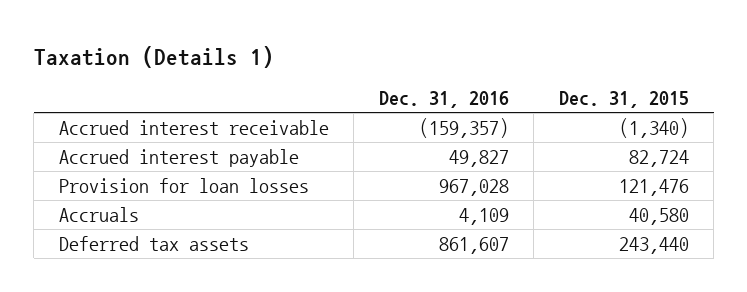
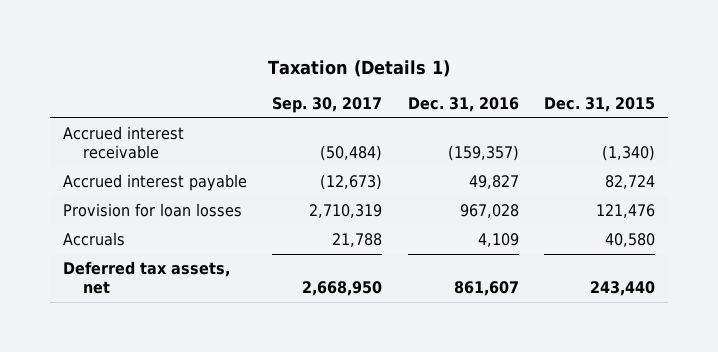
none -> [272,96,383,113] Sep. 30, 2017
[58,235,249,251] Deferred tax assets -> [62,261,230,295] Deferred tax assets, net

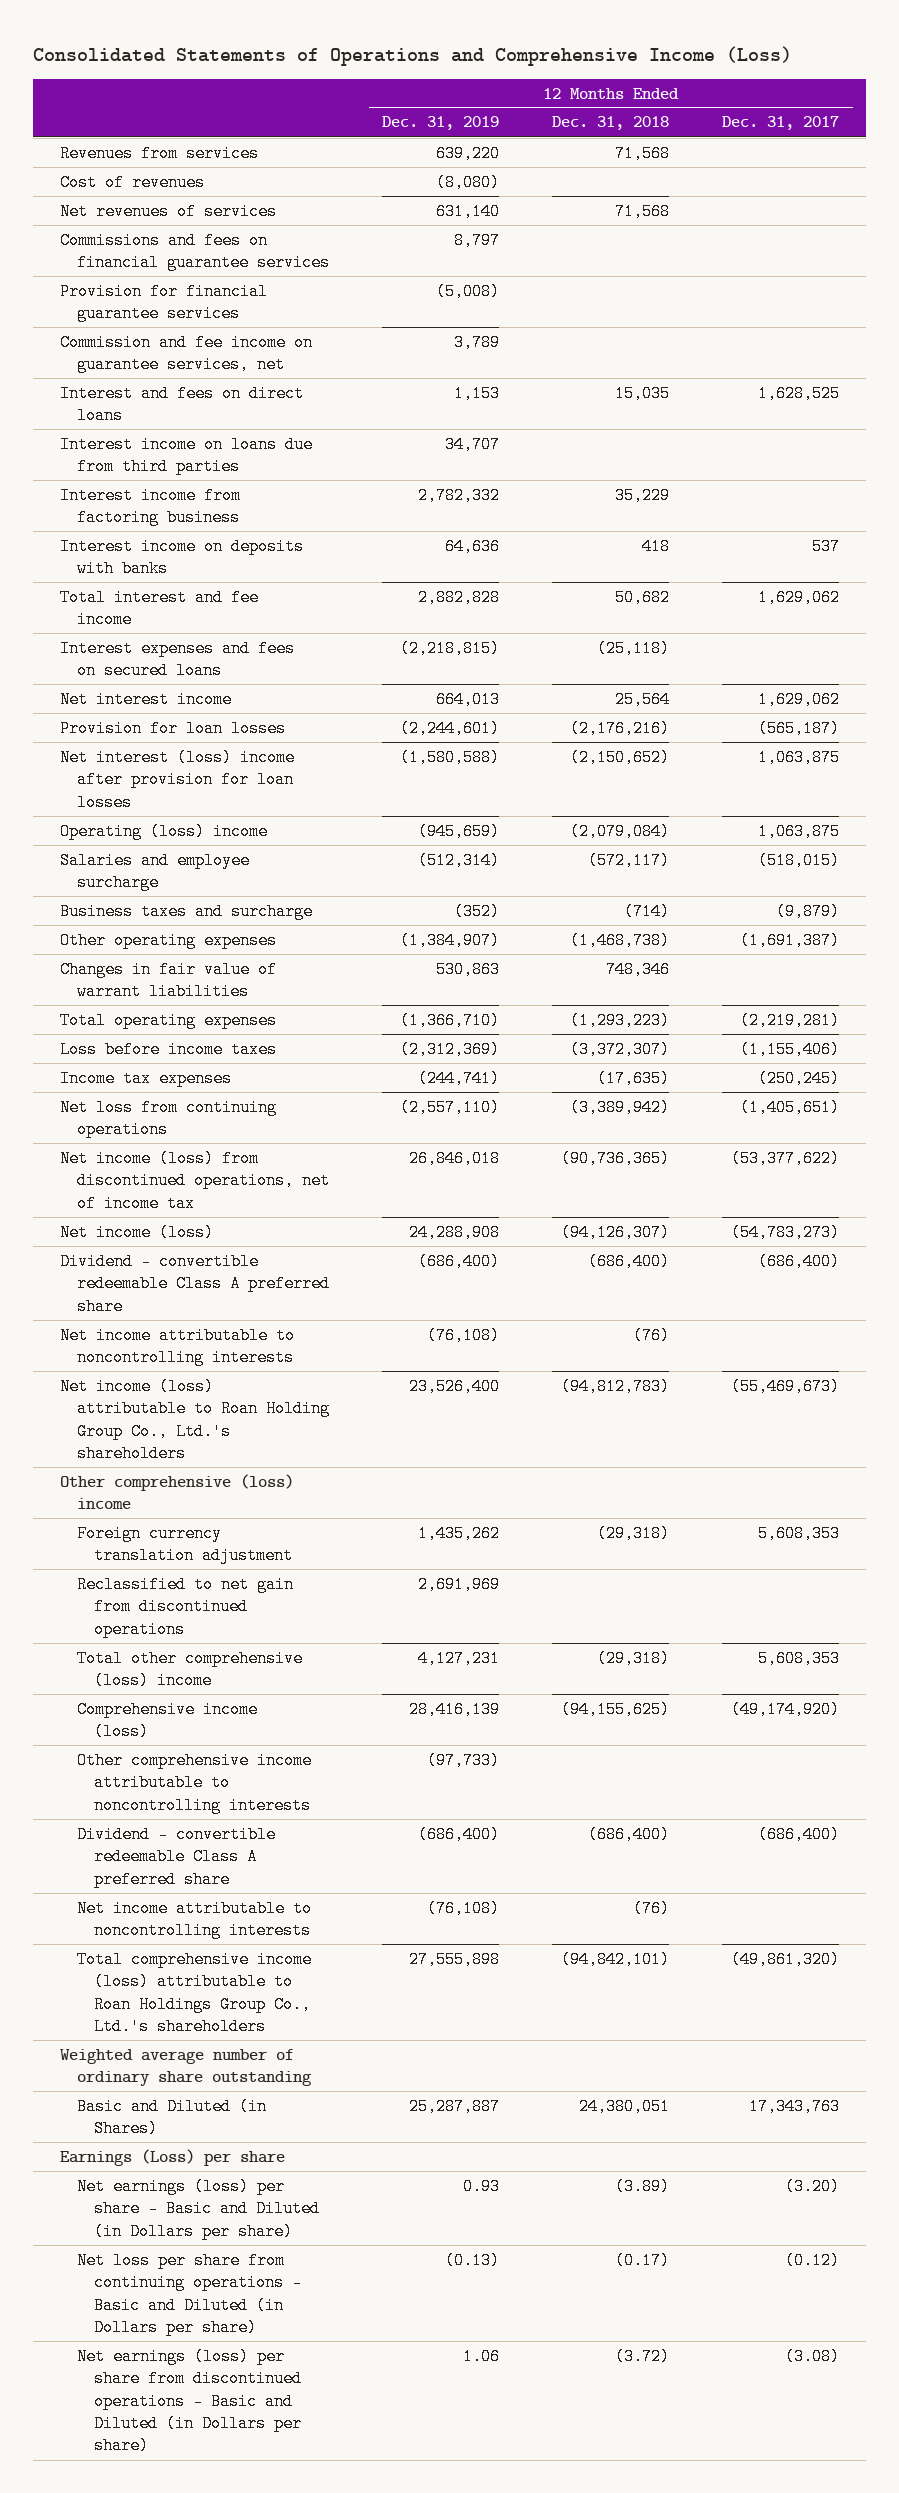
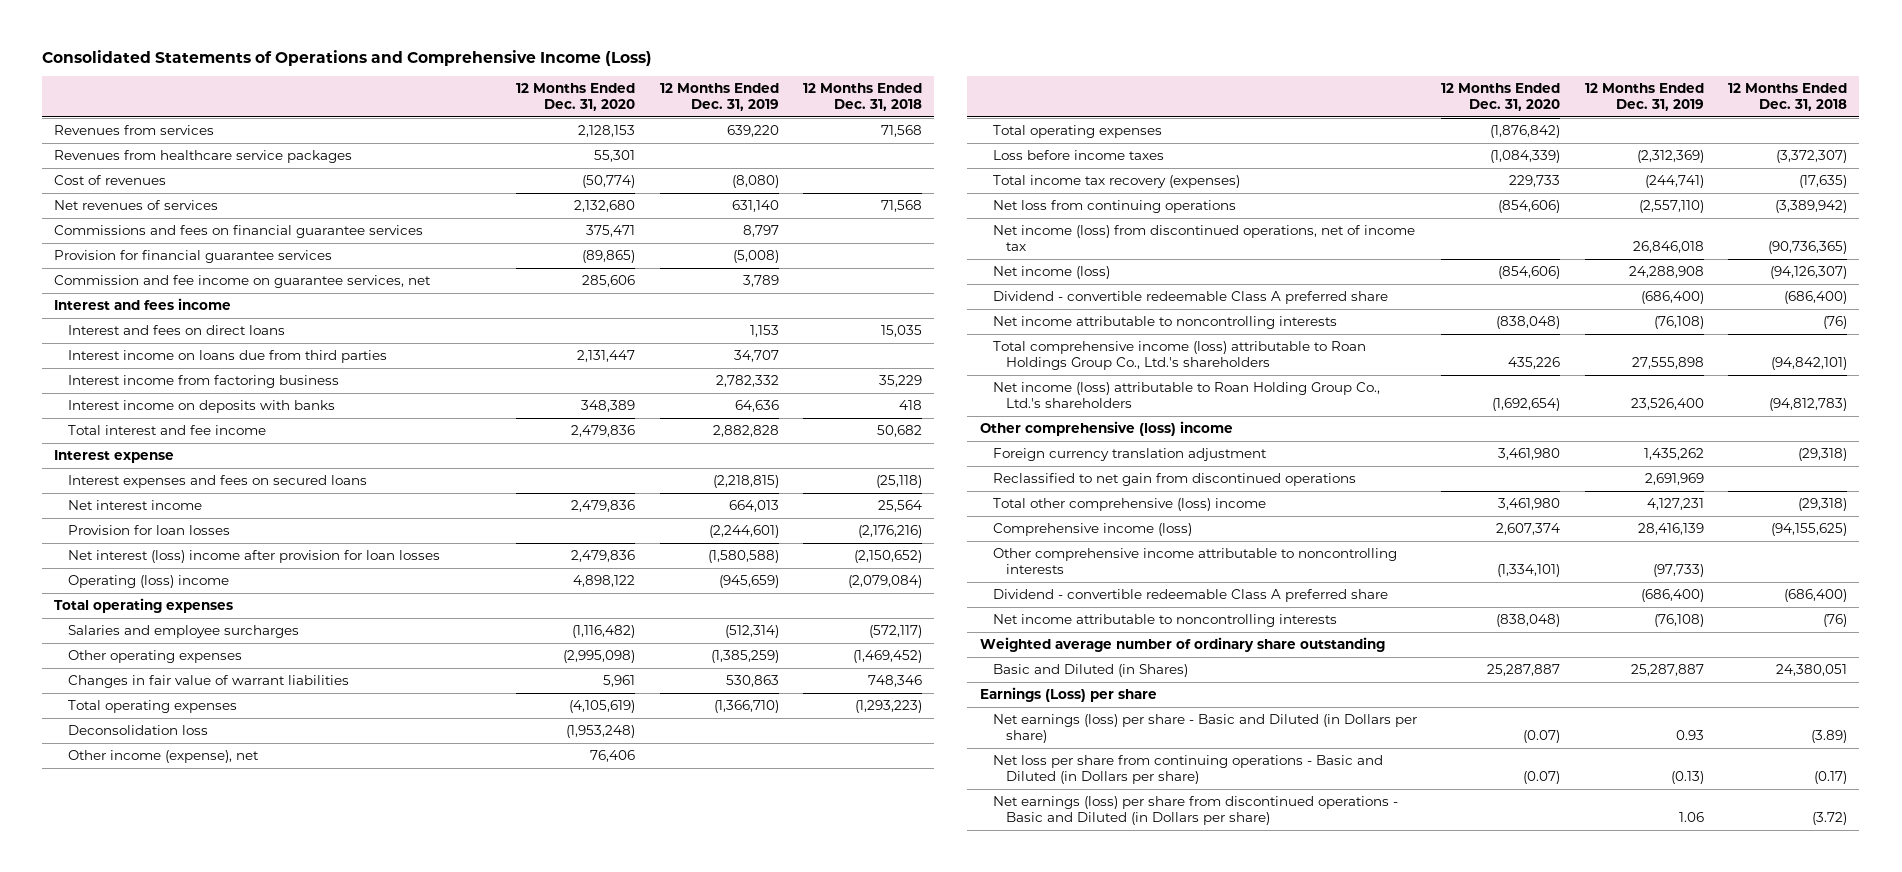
[722,116,840,131] Dec. 31, 2017 -> none
none -> [516,83,636,112] 12 Months Ended Dec. 31, 2020
none -> [54,149,353,163] Revenues from healthcare service packages
none -> [54,297,232,310] Interest and fees income
none -> [54,449,175,463] Interest expense
[60,902,314,920] Business taxes and surcharge -> none
none -> [54,597,234,613] Total operating expenses
[60,851,251,892] Salaries and employee surcharge -> [67,624,299,638] Salaries and employee surcharges
[400,931,501,949] (1,384,907) -> [710,649,779,663] (1,385,259)
[570,931,671,949] (1,468,738) -> [852,649,922,663] (1,469,452)
none -> [67,724,208,735] Deconsolidation loss
none -> [67,749,259,763] Other income (expense), net
none -> [993,124,1163,138] Total operating expenses
[60,1069,233,1087] Income tax expenses -> [993,174,1241,188] Total income tax recovery (expenses)
[77,1950,313,2036] Total comprehensive income (loss) attributable to Roan Holdings Group Co., Ltd.'s shareholders -> [993,340,1367,370] Total comprehensive income (loss) attributable to Roan Holdings Group Co., Ltd.'s shareholders

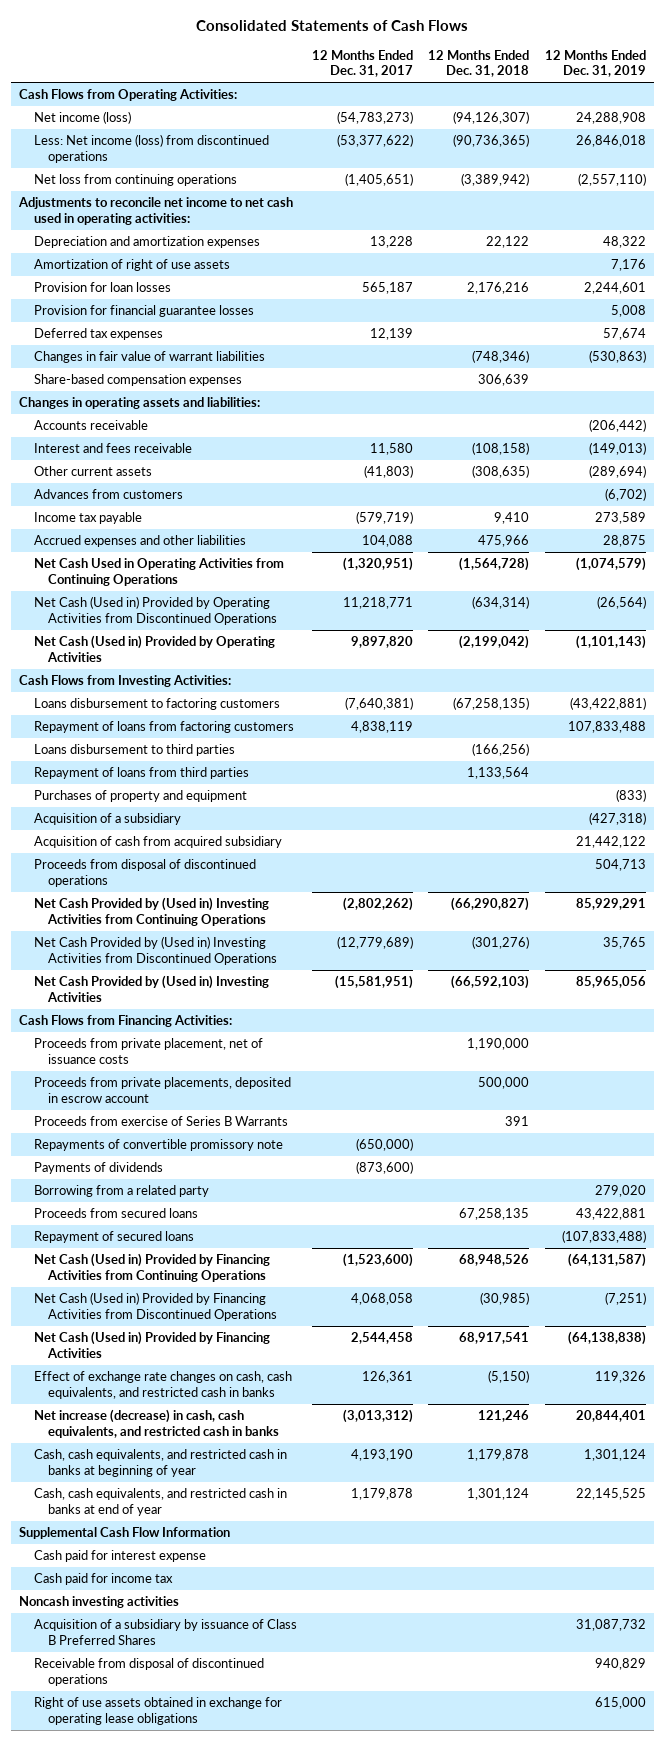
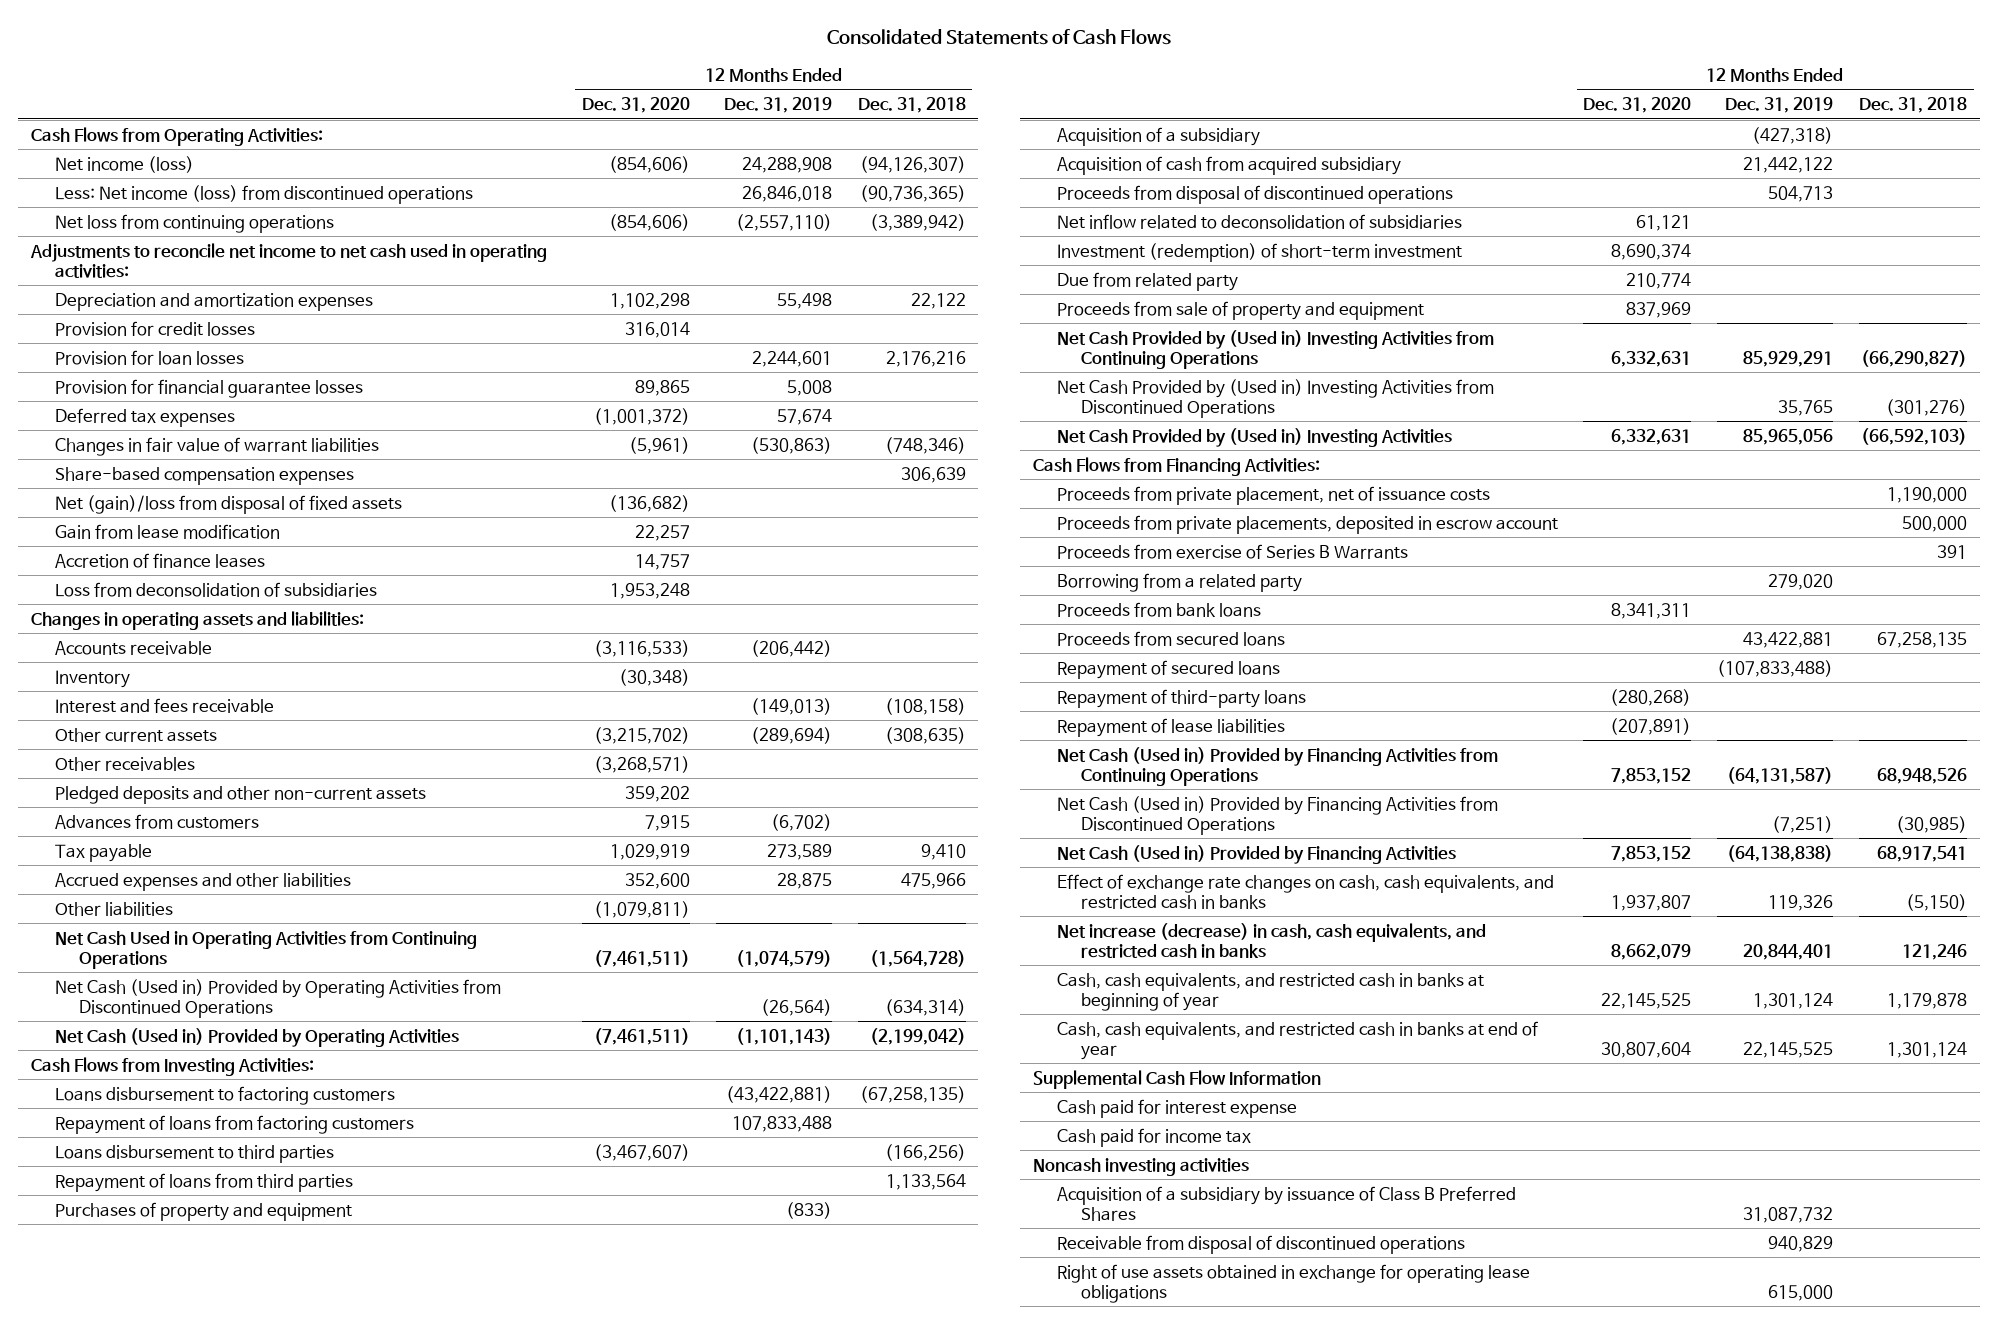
[311,49,413,78] 12 Months Ended Dec. 31, 2017 -> none
none -> [581,97,690,114] Dec. 31, 2020
[33,259,230,272] Amortization of right of use assets -> none
[602,236,646,249] 48,322 -> [776,292,832,309] 55,498
none -> [54,320,255,336] Provision for credit losses
none -> [54,494,402,514] Net (gain)/loss from disposal of fixed assets
none -> [54,523,280,539] Gain from lease modification
none -> [54,552,265,568] Accretion of finance leases
none -> [54,581,377,597] Loss from deconsolidation of subsidiaries
none -> [54,669,130,688] Inventory
none -> [54,756,195,771] Other receivables
none -> [54,785,426,804] Pledged deposits and other non-current assets
[33,512,142,525] Income tax payable -> [54,843,152,862] Tax payable
none -> [54,901,173,916] Other liabilities
none -> [1056,213,1462,229] Net inflow related to deconsolidation of subsidiaries
none -> [1056,242,1462,262] Investment (redemption) of short-term investment
none -> [1056,271,1238,291] Due from related party
none -> [1056,300,1424,320] Proceeds from sale of property and equipment
[33,1139,283,1152] Repayments of convertible promissory note -> none
[33,1162,163,1175] Payments of dividends -> none
none -> [1056,601,1261,617] Proceeds from bank loans
none -> [1056,688,1306,708] Repayment of third-party loans
none -> [1056,717,1285,737] Repayment of lease liabilities

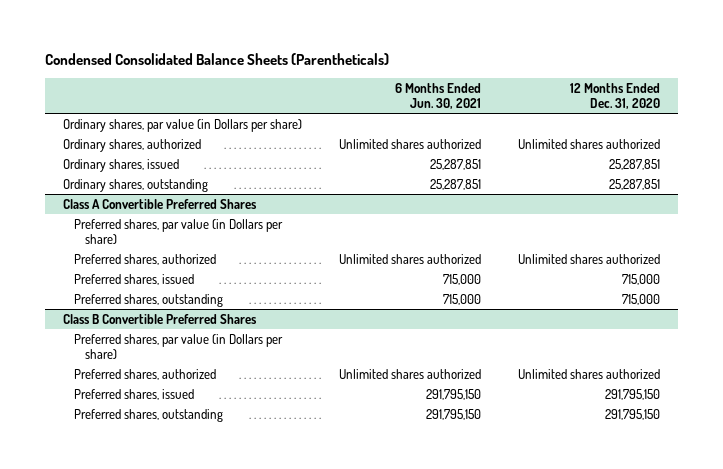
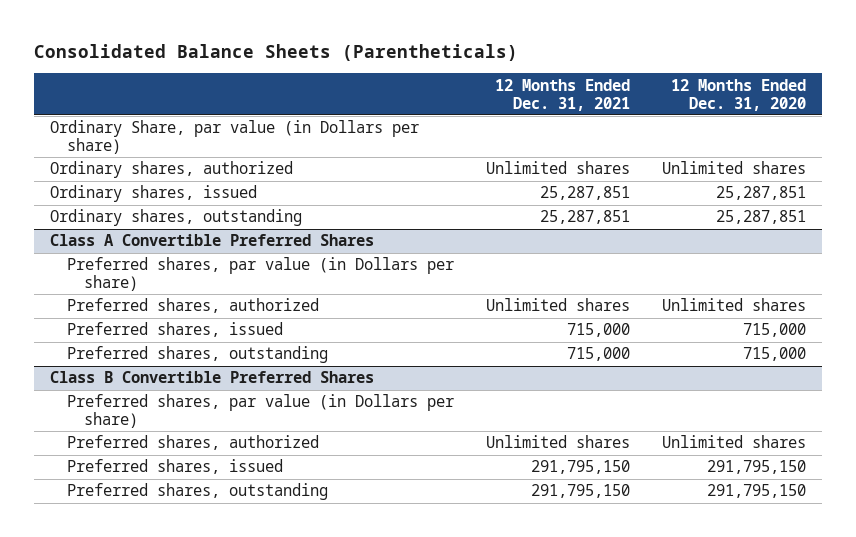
[44,53,389,66] Condensed Consolidated Balance Sheets (Parentheticals) -> [34,44,519,62] Consolidated Balance Sheets (Parentheticals)
[394,82,481,109] 6 Months Ended Jun. 30, 2021 -> none
none -> [495,78,631,111] 12 Months Ended Dec. 31, 2021
[63,118,303,132] Ordinary shares, par value (in Dollars per share) -> [50,120,420,155] Ordinary Share, par value (in Dollars per share)
[517,138,660,149] Unlimited shares authorized -> [661,161,806,175] Unlimited shares
[517,253,660,264] Unlimited shares authorized -> [661,298,806,312] Unlimited shares
[517,368,660,379] Unlimited shares authorized -> [661,435,806,449] Unlimited shares

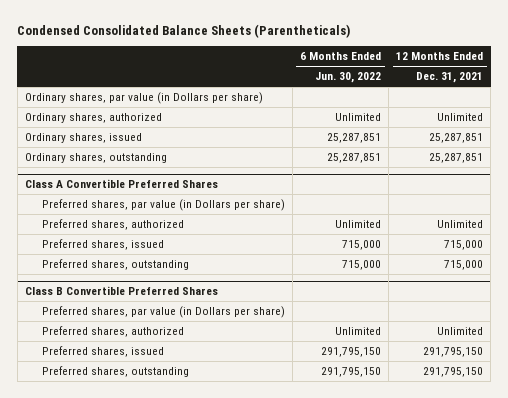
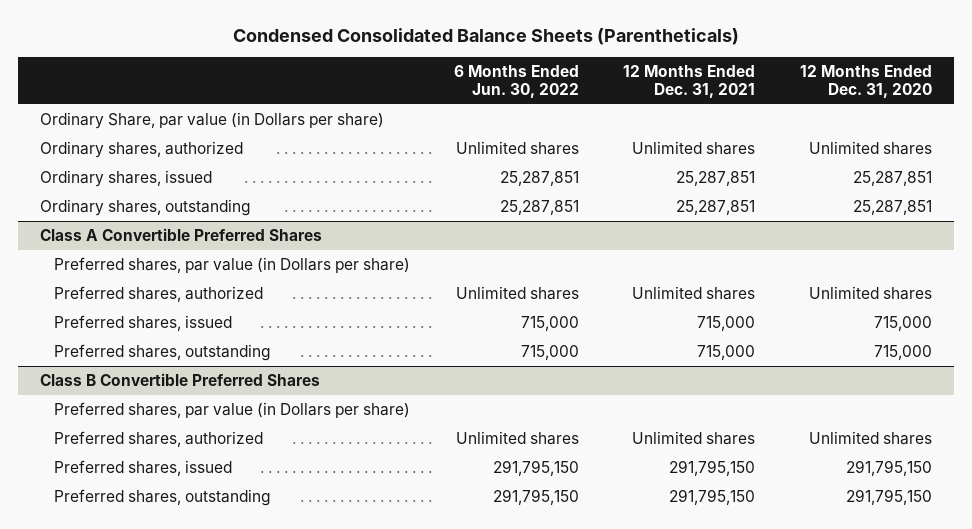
none -> [799,65,932,99] 12 Months Ended Dec. 31, 2020
[25,92,264,105] Ordinary shares, par value (in Dollars per share) -> [40,112,385,130] Ordinary Share, par value (in Dollars per share)
[335,113,382,122] Unlimited -> [456,141,580,156] Unlimited shares
[437,113,484,122] Unlimited -> [632,141,756,156] Unlimited shares
[335,220,382,229] Unlimited -> [456,286,580,301] Unlimited shares
[437,220,484,229] Unlimited -> [632,286,756,301] Unlimited shares
[335,327,382,336] Unlimited -> [456,431,580,446] Unlimited shares
[437,327,484,336] Unlimited -> [632,431,756,446] Unlimited shares

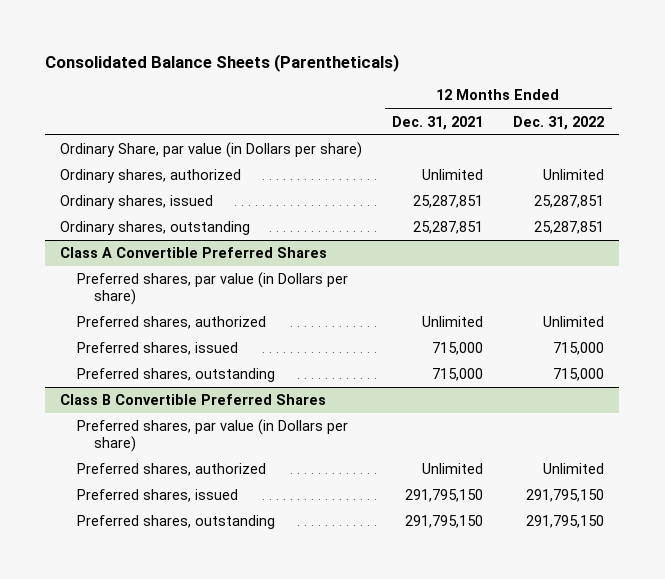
[232,27,739,45] Condensed Consolidated Balance Sheets (Parentheticals) -> [45,53,400,72] Consolidated Balance Sheets (Parentheticals)
[454,65,580,99] 6 Months Ended Jun. 30, 2022 -> none
[799,65,932,99] 12 Months Ended Dec. 31, 2020 -> none
none -> [513,115,605,130] Dec. 31, 2022
[632,141,756,156] Unlimited shares -> [422,169,484,181] Unlimited
[632,286,756,301] Unlimited shares -> [422,316,484,328] Unlimited
[632,431,756,446] Unlimited shares -> [422,463,484,475] Unlimited

